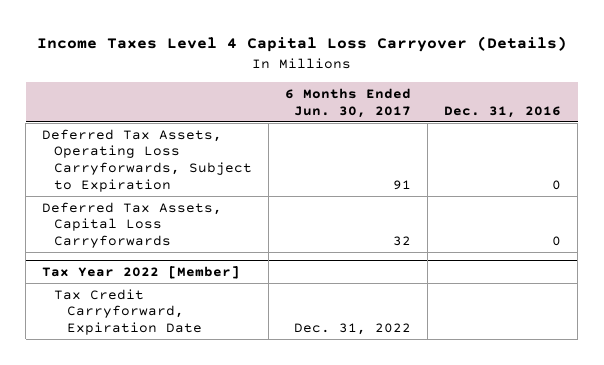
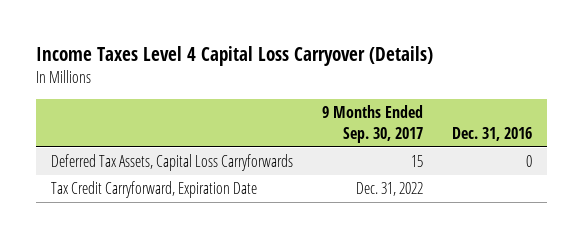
[285,87,412,118] 6 Months Ended Jun. 30, 2017 -> none
none -> [321,105,423,143] 9 Months Ended Sep. 30, 2017
[42,128,253,193] Deferred Tax Assets, Operating Loss Carryforwards, Subject to Expiration -> none
[42,265,241,279] Tax Year 2022 [Member] -> none
[54,288,202,336] Tax Credit Carryforward, Expiration Date -> none
none -> [50,181,257,199] Tax Credit Carryforward, Expiration Date

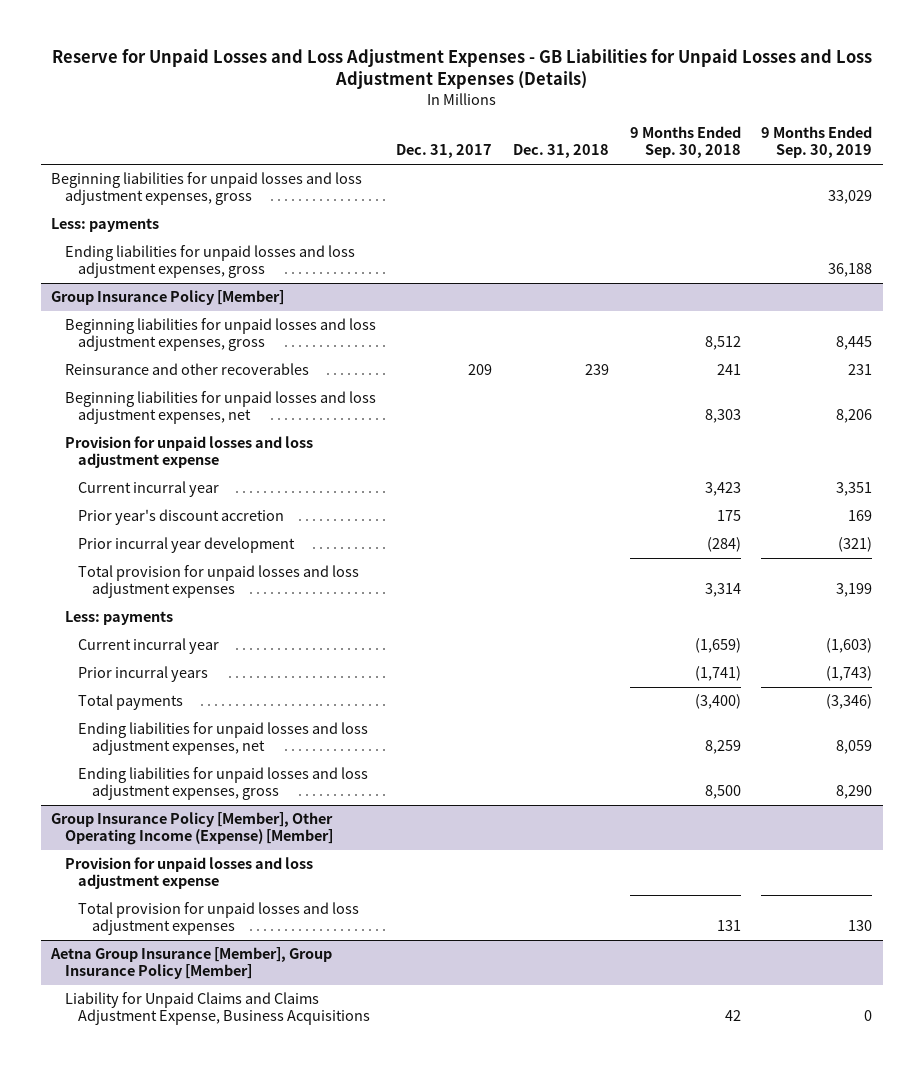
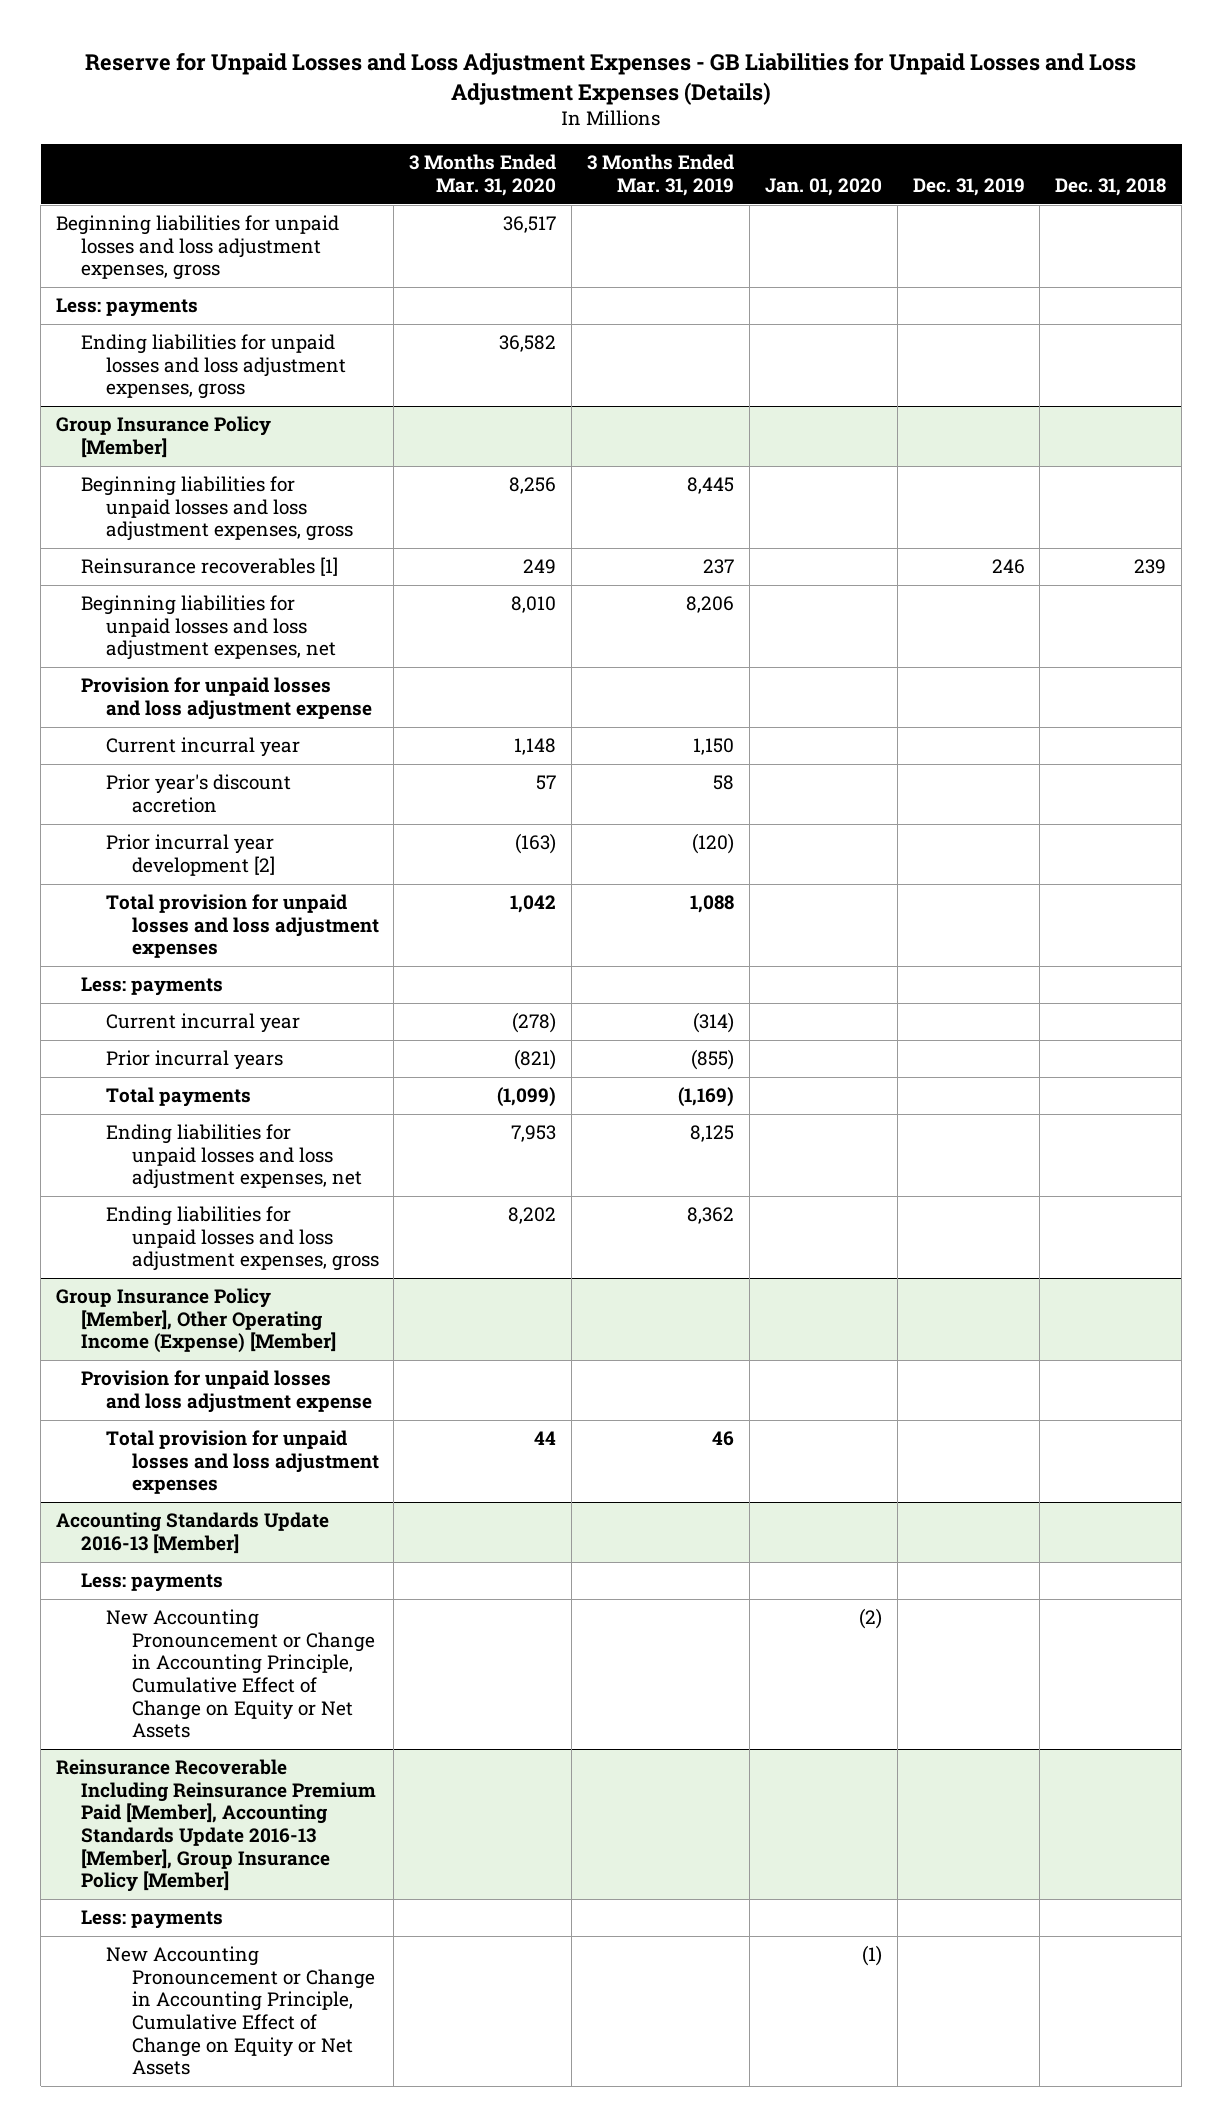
[396,144,493,159] Dec. 31, 2017 -> none
[629,126,741,159] 9 Months Ended Sep. 30, 2018 -> none
[761,126,873,159] 9 Months Ended Sep. 30, 2019 -> none
none -> [409,154,557,196] 3 Months Ended Mar. 31, 2020
none -> [587,154,735,196] 3 Months Ended Mar. 31, 2019
none -> [764,177,882,196] Jan. 01, 2020
none -> [912,177,1025,196] Dec. 31, 2019
[64,363,309,376] Reinsurance and other recoverables -> [81,557,339,577] Reinsurance recoverables [1]
[78,537,296,554] Prior incurral year development -> [106,834,275,876] Prior incurral year development [2]
[50,947,333,980] Aetna Group Insurance [Member], Group Insurance Policy [Member] -> none
[64,992,371,1026] Liability for Unpaid Claims and Claims Adjustment Expense, Business Acquisitions -> none
none -> [56,1512,330,1554] Accounting Standards Update 2016-13 [Member]
none -> [81,1573,224,1593] Less: payments
none -> [106,1609,375,1739] New Accounting Pronouncement or Change in Accounting Principle, Cumulative Effect of Change on Equity or Net Assets
none -> [56,1759,377,1893] Reinsurance Recoverable Including Reinsurance Premium Paid [Member], Accounting Standards Update 2016-13 [Member], Group Insurance Policy [Member]
none -> [81,1910,224,1930] Less: payments
none -> [106,1946,375,2076] New Accounting Pronouncement or Change in Accounting Principle, Cumulative Effect of Change on Equity or Net Assets

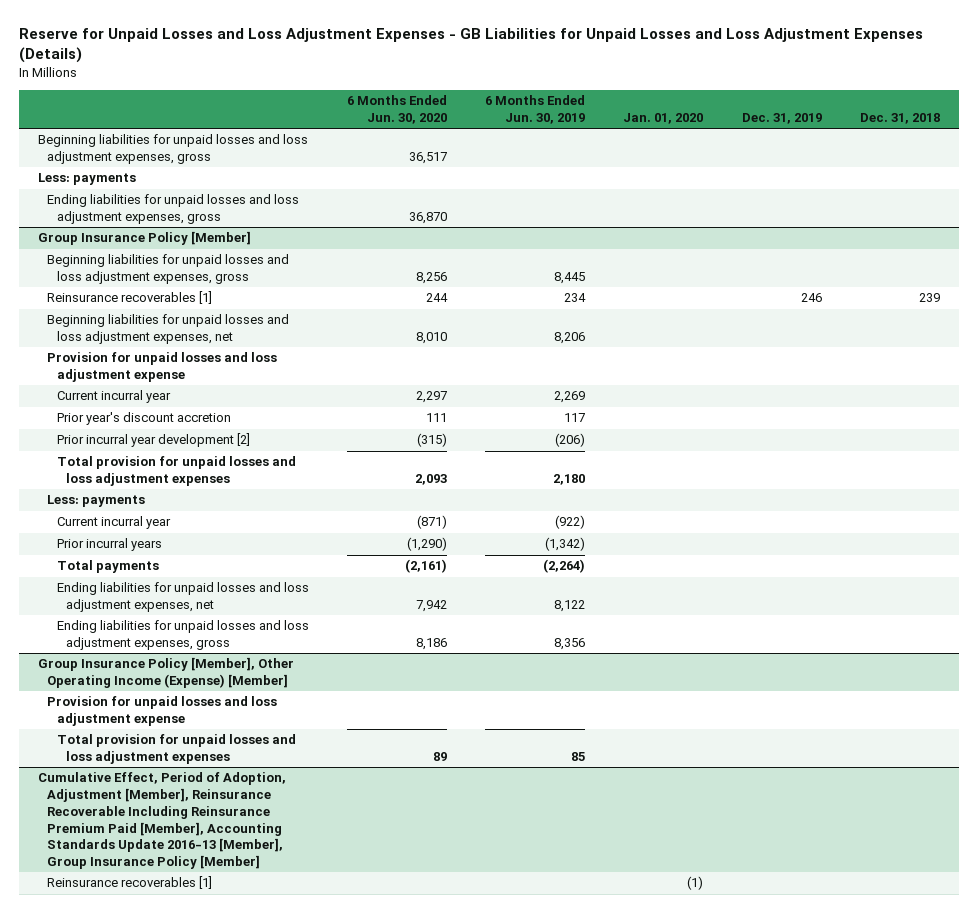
[409,154,557,196] 3 Months Ended Mar. 31, 2020 -> none
[587,154,735,196] 3 Months Ended Mar. 31, 2019 -> none
none -> [346,95,447,125] 6 Months Ended Jun. 30, 2020
none -> [485,95,586,125] 6 Months Ended Jun. 30, 2019
[56,1512,330,1554] Accounting Standards Update 2016-13 [Member] -> none
[81,1573,224,1593] Less: payments -> none
[106,1609,375,1739] New Accounting Pronouncement or Change in Accounting Principle, Cumulative Effect of Change on Equity or Net Assets -> none
[81,1910,224,1930] Less: payments -> none
[106,1946,375,2076] New Accounting Pronouncement or Change in Accounting Principle, Cumulative Effect of Change on Equity or Net Assets -> none
[56,1759,377,1893] Reinsurance Recoverable Including Reinsurance Premium Paid [Member], Accounting Standards Update 2016-13 [Member], Group Insurance Policy [Member] -> [38,772,287,870] Cumulative Effect, Period of Adoption, Adjustment [Member], Reinsurance Recoverable Including Reinsurance Premium Paid [Member], Accounting Standards Update 2016-13 [Member], Group Insurance Policy [Member]
none -> [47,876,213,890] Reinsurance recoverables [1]

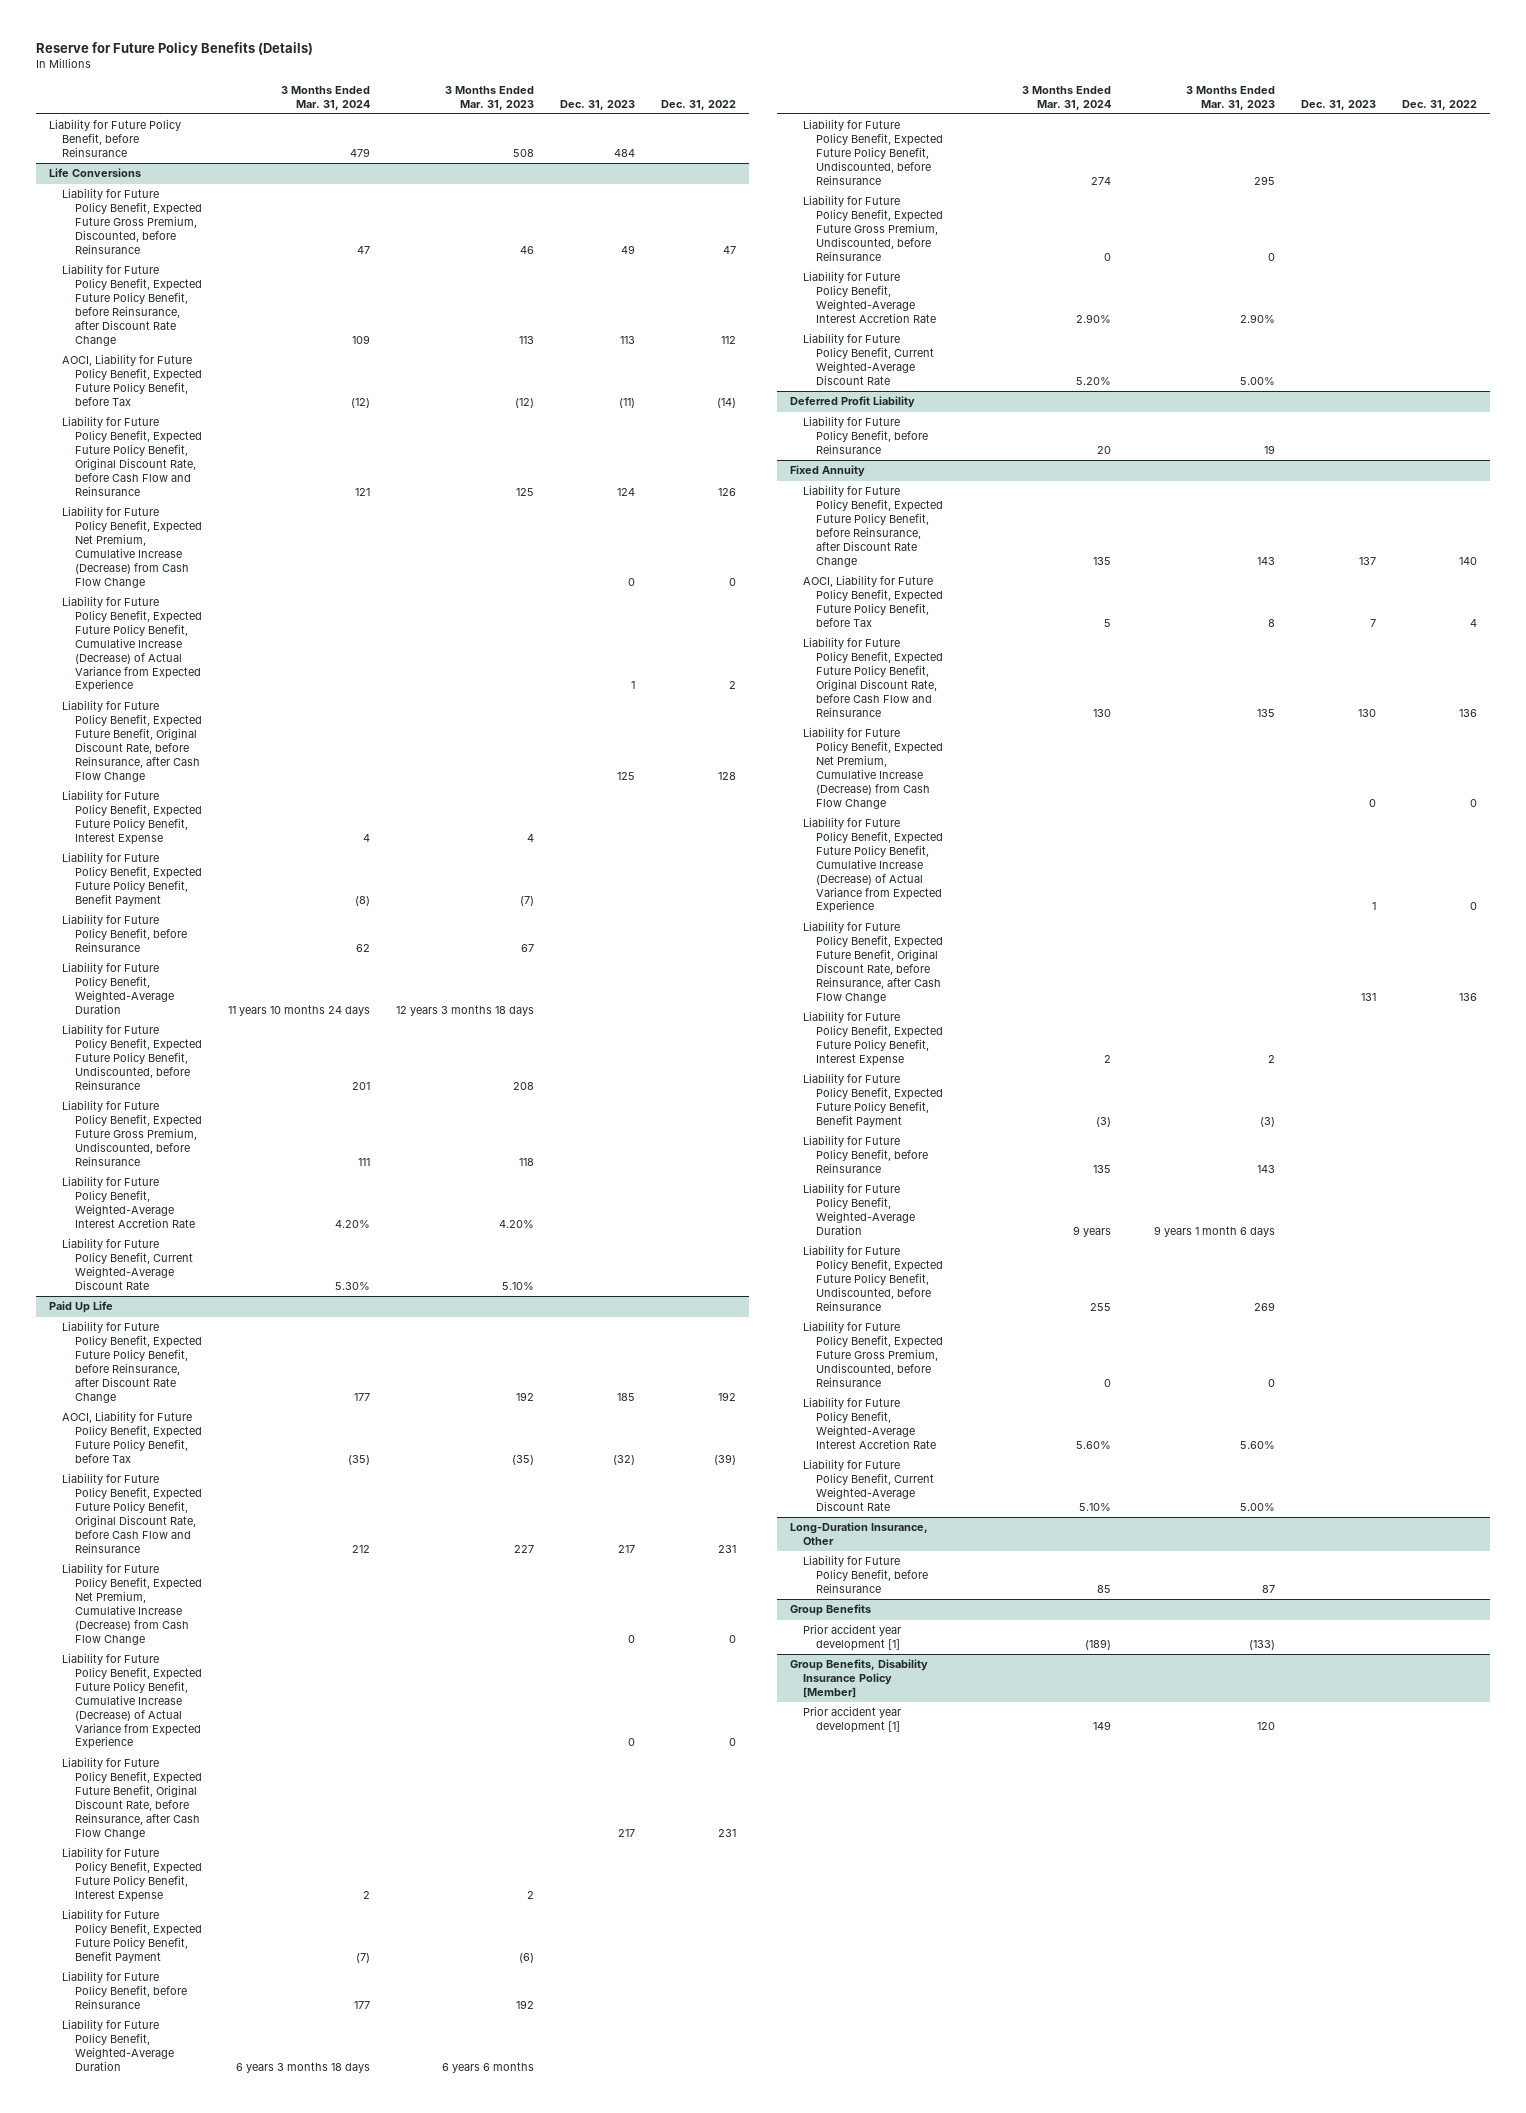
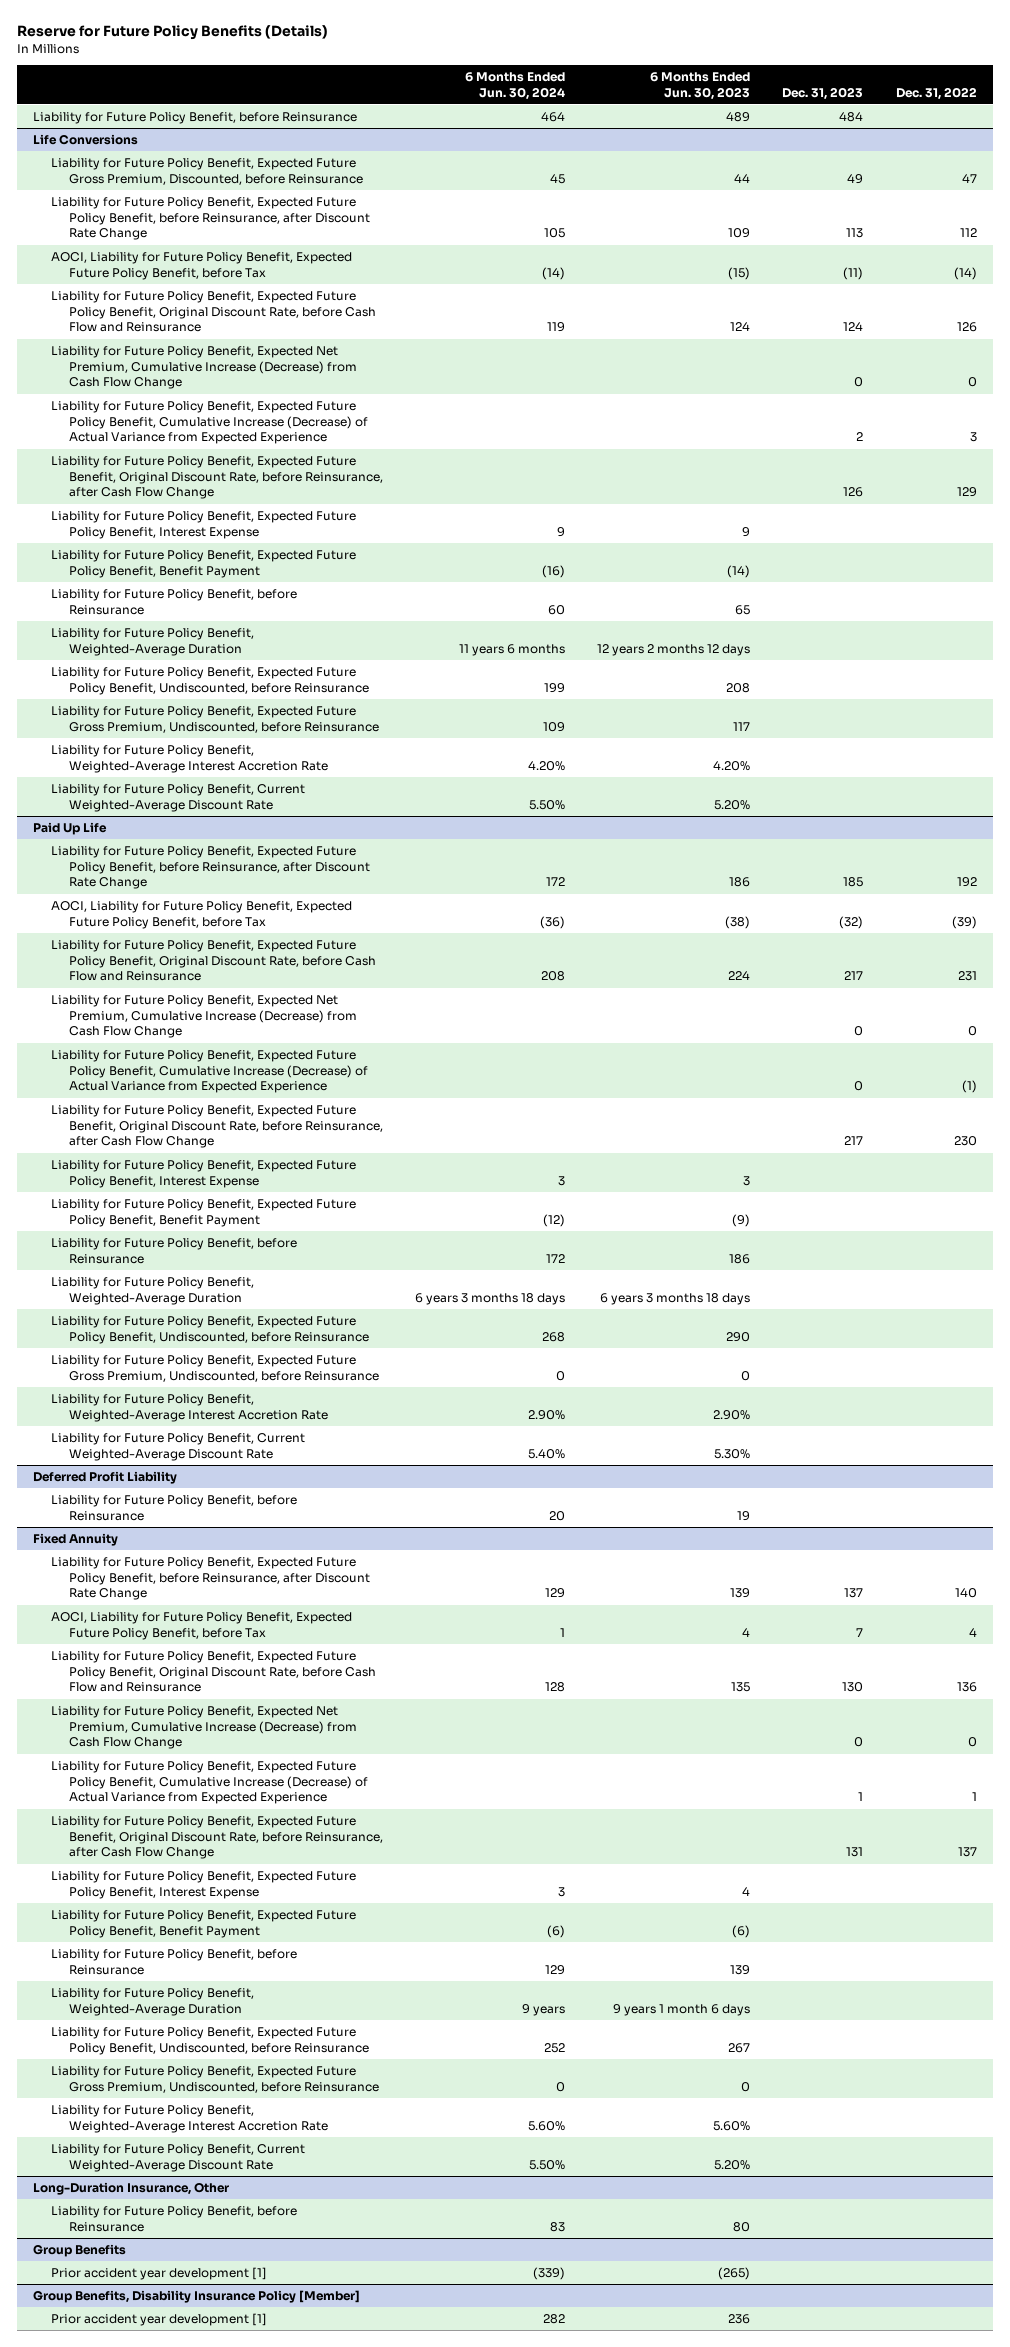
[280,85,370,110] 3 Months Ended Mar. 31, 2024 -> none
[444,85,534,110] 3 Months Ended Mar. 31, 2023 -> none
none -> [464,71,565,100] 6 Months Ended Jun. 30, 2024
none -> [650,71,751,100] 6 Months Ended Jun. 30, 2023
[630,681,635,690] 1 -> [856,432,864,442] 2
[729,681,737,690] 2 -> [969,432,977,443] 3
[616,771,635,780] 125 -> [843,487,864,498] 126
[718,771,737,780] 128 -> [956,487,977,498] 129
[729,1738,737,1747] 0 -> [961,1080,977,1094] (1)
[718,1828,737,1837] 231 -> [953,1136,977,1147] 230
[1469,902,1477,911] 0 -> [971,1792,977,1802] 1
[1458,992,1477,1001] 136 -> [957,1847,977,1858] 137

